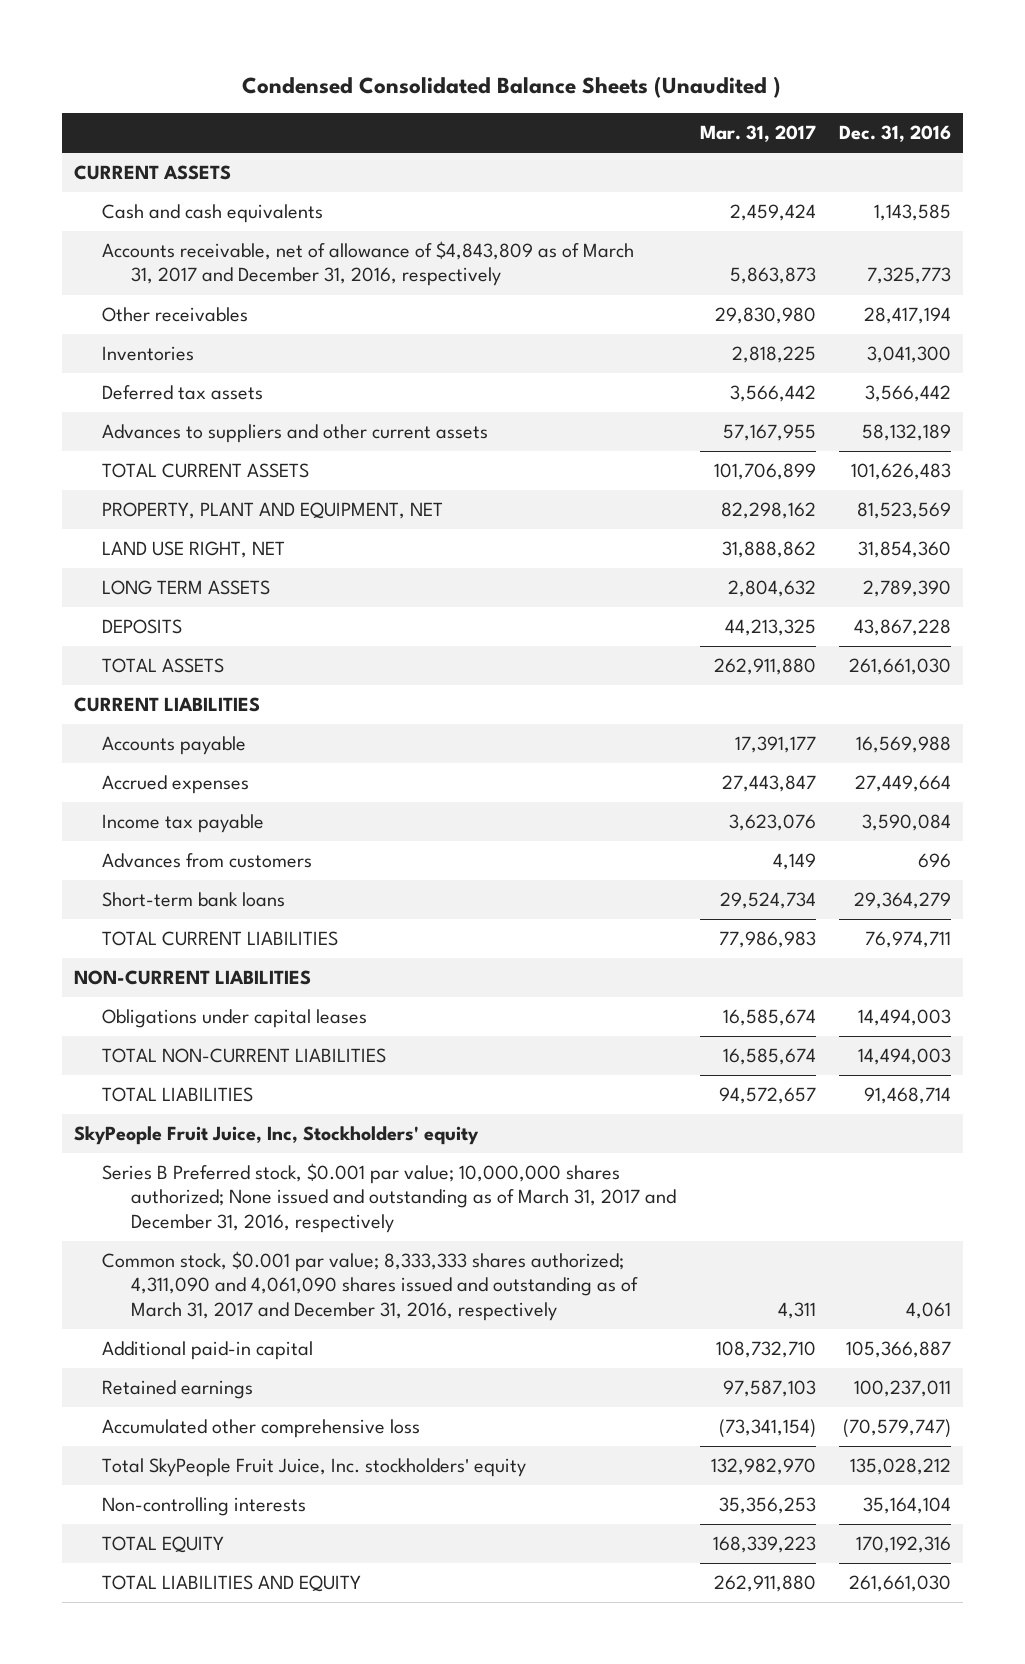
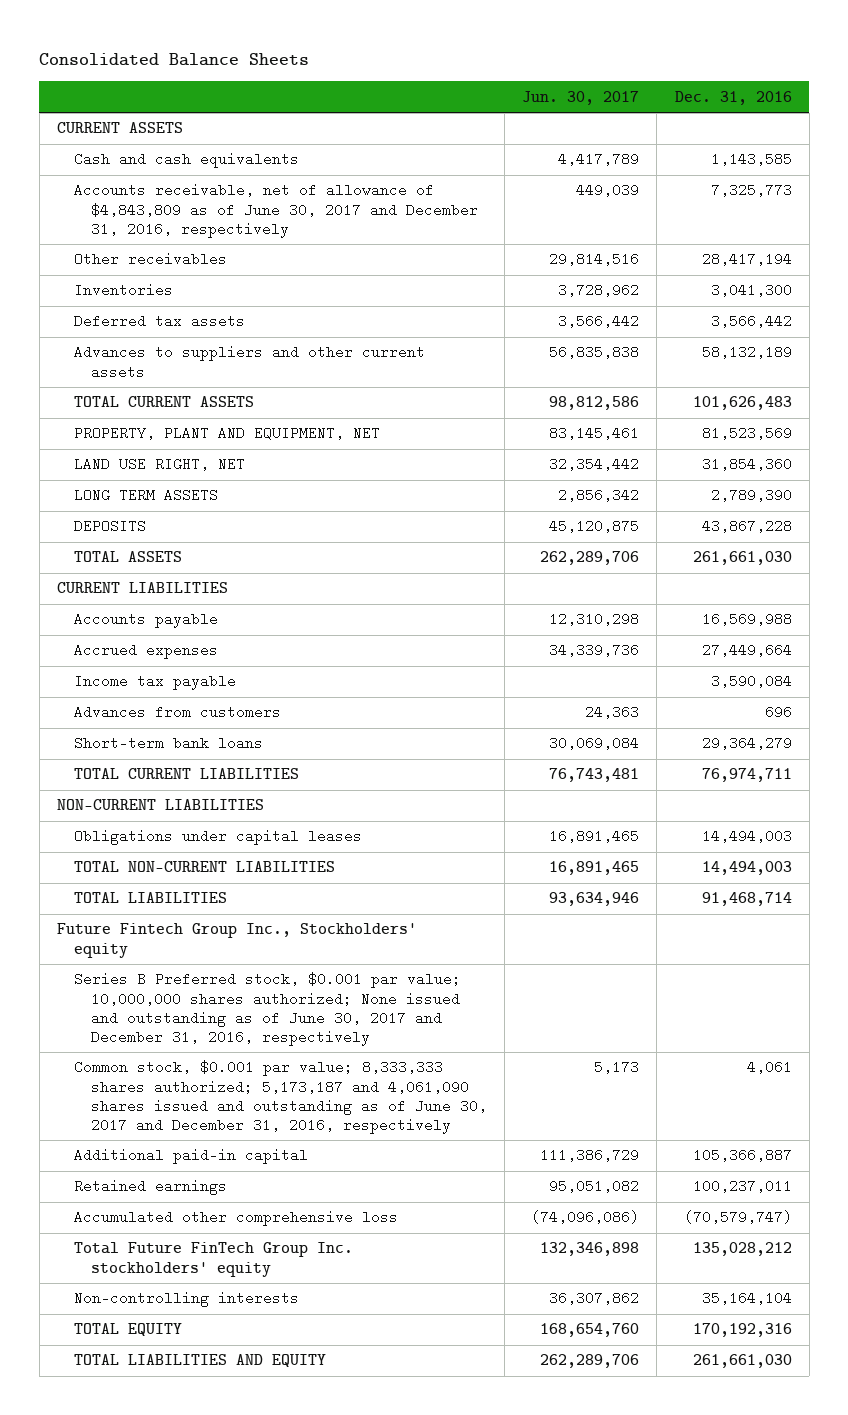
[242,75,782,98] Condensed Consolidated Balance Sheets (Unaudited ) -> [39,52,310,66] Consolidated Balance Sheets
[699,125,816,143] Mar. 31, 2017 -> none
none -> [522,90,640,105] Jun. 30, 2017
[102,241,635,287] Accounts receivable, net of allowance of $4,843,809 as of March 31, 2017 and December 31, 2016, respectively -> [74,183,479,238] Accounts receivable, net of allowance of $4,843,809 as of June 30, 2017 and December 31, 2016, respectively
[73,1126,479,1146] SkyPeople Fruit Juice, Inc, Stockholders' equity -> [56,923,417,958] Future Fintech Group Inc., Stockholders' equity
[102,1163,677,1233] Series B Preferred stock, $0.001 par value; 10,000,000 shares authorized; None issued and outstanding as of March 31, 2017 and December 31, 2016, respectively -> [74,972,462,1046] Series B Preferred stock, $0.001 par value; 10,000,000 shares authorized; None issued and outstanding as of June 30, 2017 and December 31, 2016, respectively
[102,1251,639,1321] Common stock, $0.001 par value; 8,333,333 shares authorized; 4,311,090 and 4,061,090 shares issued and outstanding as of March 31, 2017 and December 31, 2016, respectively -> [74,1060,488,1134] Common stock, $0.001 par value; 8,333,333 shares authorized; 5,173,187 and 4,061,090 shares issued and outstanding as of June 30, 2017 and December 31, 2016, respectively
[102,1458,527,1478] Total SkyPeople Fruit Juice, Inc. stockholders' equity -> [74,1242,354,1277] Total Future FinTech Group Inc. stockholders' equity

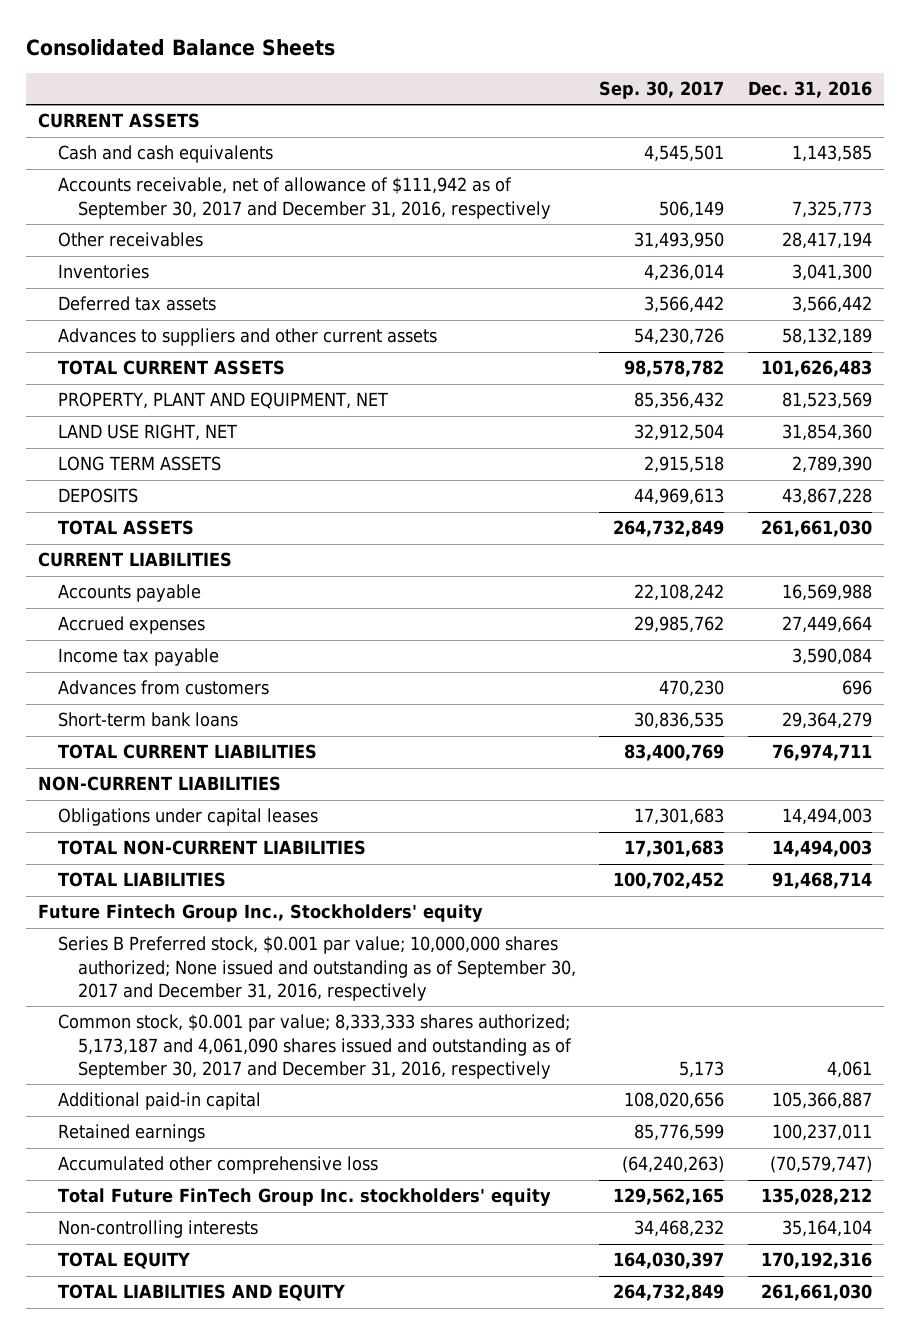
[522,90,640,105] Jun. 30, 2017 -> none
none -> [599,81,725,100] Sep. 30, 2017
[74,183,479,238] Accounts receivable, net of allowance of $4,843,809 as of June 30, 2017 and December 31, 2016, respectively -> [57,177,551,219] Accounts receivable, net of allowance of $111,942 as of September 30, 2017 and December 31, 2016, respectively
[74,972,462,1046] Series B Preferred stock, $0.001 par value; 10,000,000 shares authorized; None issued and outstanding as of June 30, 2017 and December 31, 2016, respectively -> [57,936,576,1002] Series B Preferred stock, $0.001 par value; 10,000,000 shares authorized; None issued and outstanding as of September 30, 2017 and December 31, 2016, respectively
[74,1060,488,1134] Common stock, $0.001 par value; 8,333,333 shares authorized; 5,173,187 and 4,061,090 shares issued and outstanding as of June 30, 2017 and December 31, 2016, respectively -> [57,1014,572,1080] Common stock, $0.001 par value; 8,333,333 shares authorized; 5,173,187 and 4,061,090 shares issued and outstanding as of September 30, 2017 and December 31, 2016, respectively

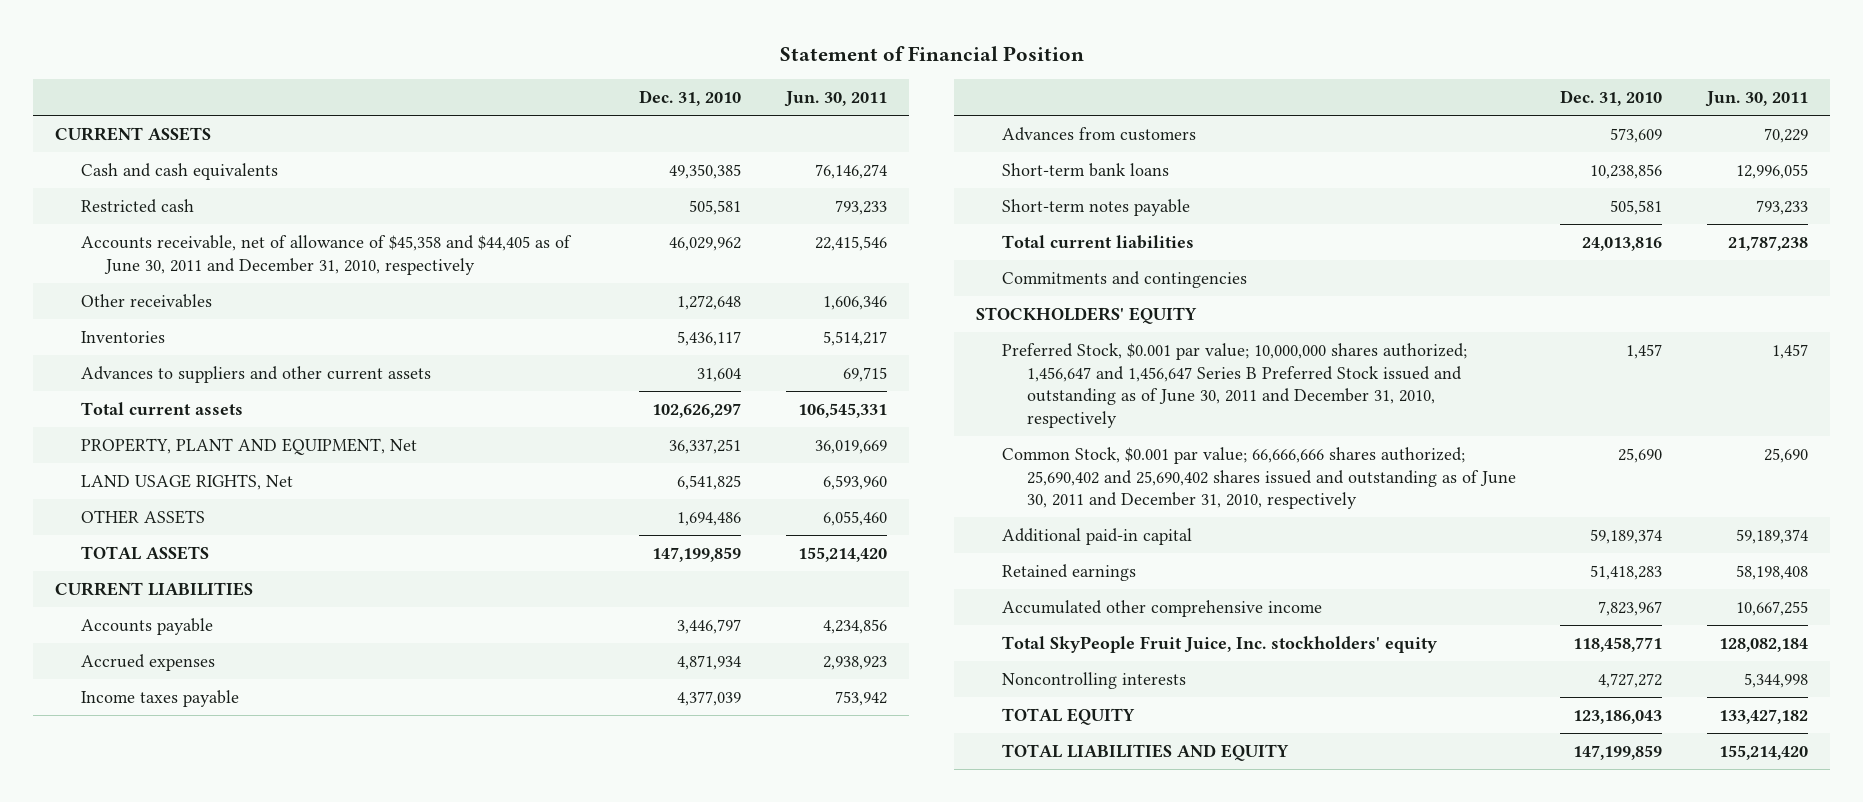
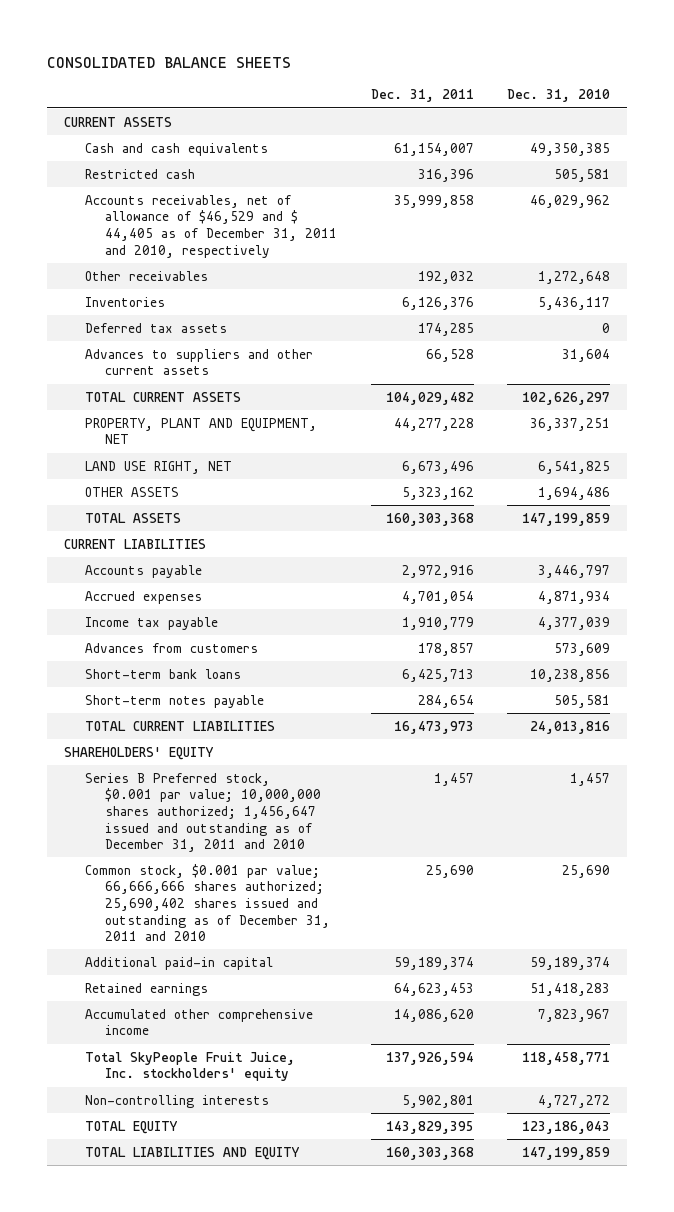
[779,46,1084,62] Statement of Financial Position -> [47,57,292,69] CONSOLIDATED BALANCE SHEETS
[783,91,887,108] Jun. 30, 2011 -> none
none -> [370,89,474,103] Dec. 31, 2011
[80,234,572,275] Accounts receivable, net of allowance of $45,358 and $44,405 as of June 30, 2011 and December 31, 2010, respectively -> [84,194,338,258] Accounts receivables, net of allowance of $46,529 and $ 44,405 as of December 31, 2011 and 2010, respectively
none -> [84,322,227,333] Deferred tax assets
[80,401,243,415] Total current assets -> [84,391,241,402] TOTAL CURRENT ASSETS
[80,437,417,455] PROPERTY, PLANT AND EQUIPMENT, Net -> [84,417,317,445] PROPERTY, PLANT AND EQUIPMENT, NET
[80,473,293,490] LAND USAGE RIGHTS, Net -> [84,460,232,474] LAND USE RIGHT, NET
[80,689,239,707] Income taxes payable -> [84,616,218,630] Income tax payable
[1001,270,1247,288] Commitments and contingencies -> none
[1001,234,1194,249] Total current liabilities -> [84,720,275,731] TOTAL CURRENT LIABILITIES
[976,306,1198,324] STOCKHOLDERS' EQUITY -> [63,746,214,760] SHAREHOLDERS' EQUITY
[1001,342,1467,428] Preferred Stock, $0.001 par value; 10,000,000 shares authorized; 1,456,647 and 1,456,647 Series B Preferred Stock issued and outstanding as of June 30, 2011 and December 31, 2010, respectively -> [84,772,322,853] Series B Preferred stock, $0.001 par value; 10,000,000 shares authorized; 1,456,647 issued and outstanding as of December 31, 2011 and 2010
[1001,446,1517,510] Common Stock, $0.001 par value; 66,666,666 shares authorized; 25,690,402 and 25,690,402 shares issued and outstanding as of June 30, 2011 and December 31, 2010, respectively -> [84,863,331,942] Common stock, $0.001 par value; 66,666,666 shares authorized; 25,690,402 shares issued and outstanding as of December 31, 2011 and 2010
[1001,671,1186,689] Noncontrolling interests -> [84,1094,269,1108] Non-controlling interests

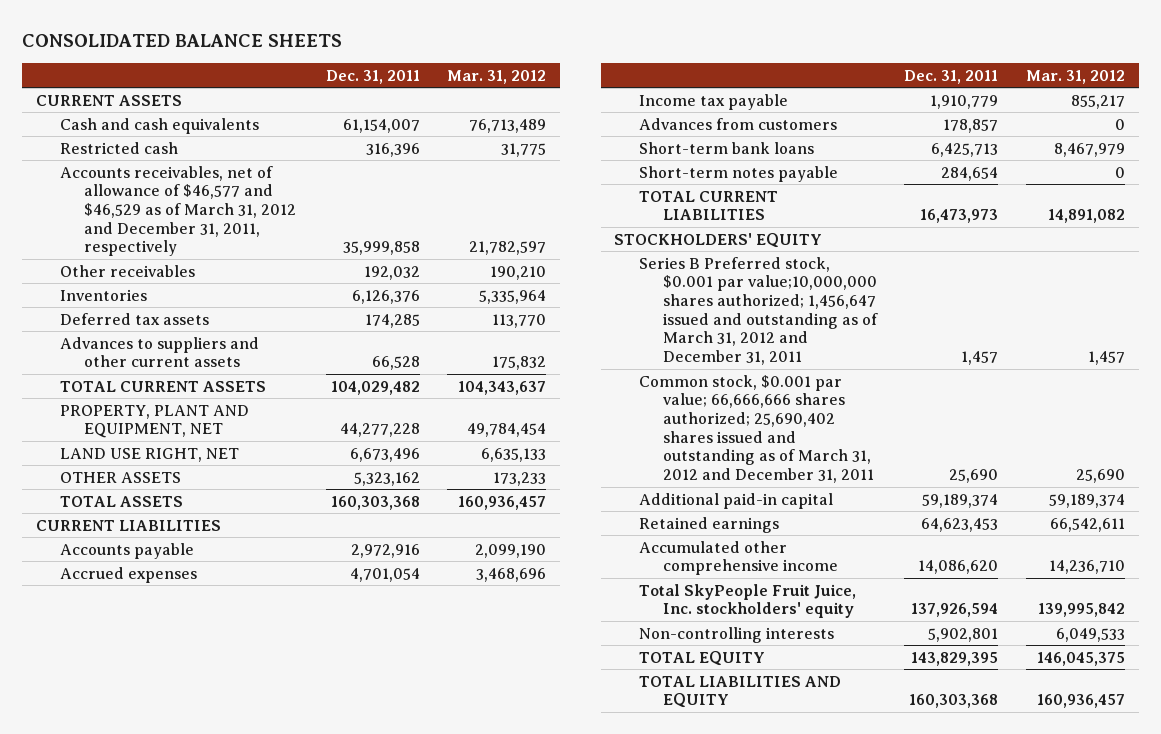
[507,89,611,103] Dec. 31, 2010 -> none
none -> [447,69,547,84] Mar. 31, 2012
[84,194,338,258] Accounts receivables, net of allowance of $46,529 and $ 44,405 as of December 31, 2011 and 2010, respectively -> [59,165,296,257] Accounts receivables, net of allowance of $46,577 and $46,529 as of March 31, 2012 and December 31, 2011, respectively
[63,746,214,760] SHAREHOLDERS' EQUITY -> [614,232,823,248] STOCKHOLDERS' EQUITY
[84,772,322,853] Series B Preferred stock, $0.001 par value; 10,000,000 shares authorized; 1,456,647 issued and outstanding as of December 31, 2011 and 2010 -> [638,256,878,366] Series B Preferred stock, $0.001 par value;10,000,000 shares authorized; 1,456,647 issued and outstanding as of March 31, 2012 and December 31, 2011
[84,863,331,942] Common stock, $0.001 par value; 66,666,666 shares authorized; 25,690,402 shares issued and outstanding as of December 31, 2011 and 2010 -> [638,374,874,484] Common stock, $0.001 par value; 66,666,666 shares authorized; 25,690,402 shares issued and outstanding as of March 31, 2012 and December 31, 2011

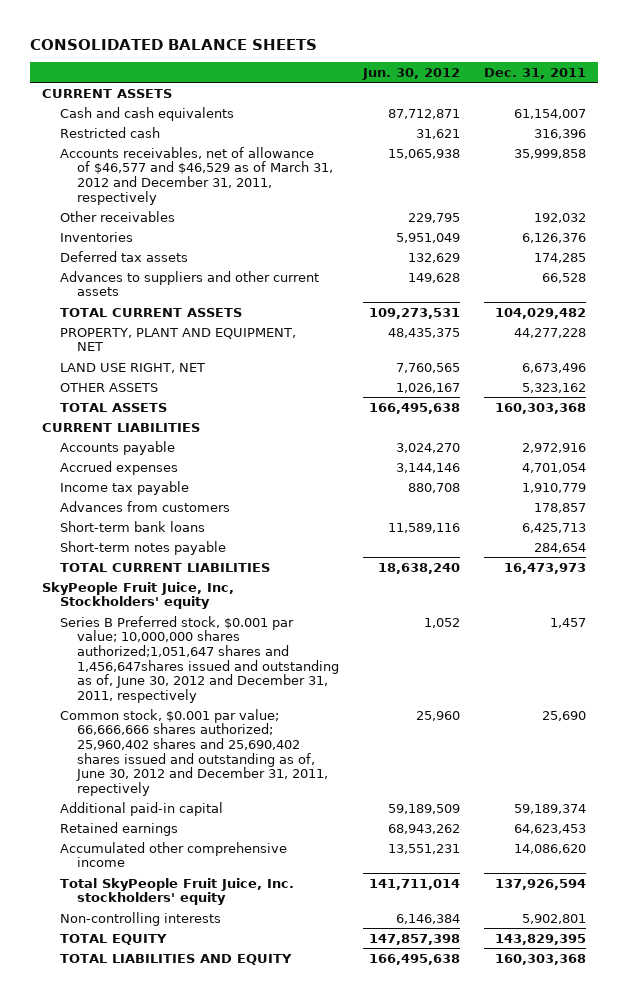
[447,69,547,84] Mar. 31, 2012 -> none
none -> [361,67,460,80] Jun. 30, 2012
[614,232,823,248] STOCKHOLDERS' EQUITY -> none
none -> [42,581,235,610] SkyPeople Fruit Juice, Inc, Stockholders' equity
[638,256,878,366] Series B Preferred stock, $0.001 par value;10,000,000 shares authorized; 1,456,647 issued and outstanding as of March 31, 2012 and December 31, 2011 -> [59,615,339,703] Series B Preferred stock, $0.001 par value; 10,000,000 shares authorized;1,051,647 shares and 1,456,647shares issued and outstanding as of, June 30, 2012 and December 31, 2011, respectively
[638,374,874,484] Common stock, $0.001 par value; 66,666,666 shares authorized; 25,690,402 shares issued and outstanding as of March 31, 2012 and December 31, 2011 -> [59,708,328,796] Common stock, $0.001 par value; 66,666,666 shares authorized; 25,960,402 shares and 25,690,402 shares issued and outstanding as of, June 30, 2012 and December 31, 2011, repectively

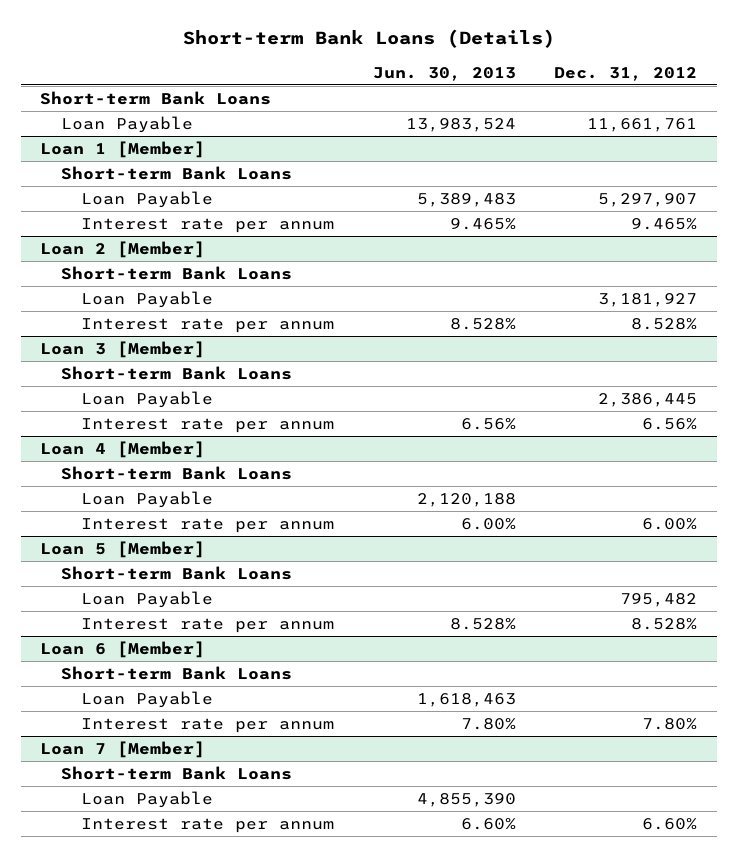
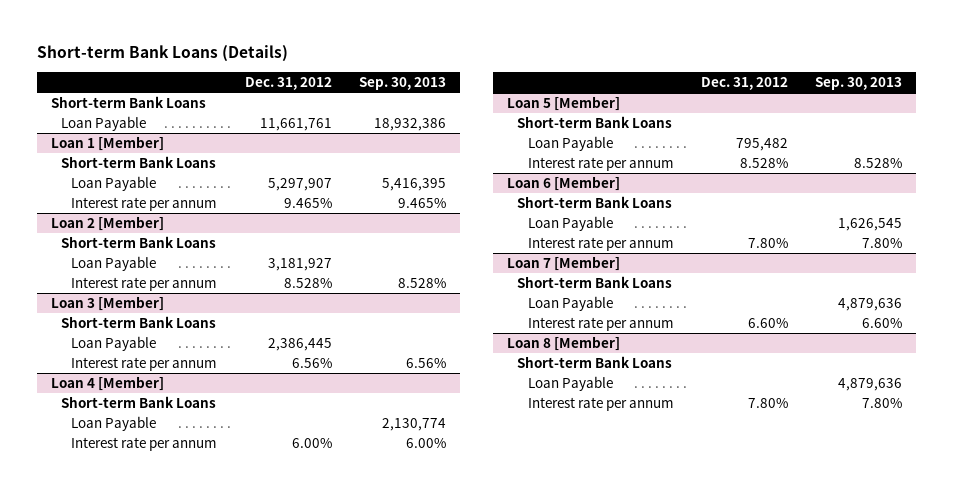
[372,66,516,81] Jun. 30, 2013 -> none
none -> [358,76,446,90] Sep. 30, 2013
none -> [507,336,621,352] Loan 8 [Member]
none -> [517,356,673,369] Short-term Bank Loans
none -> [527,376,613,392] Loan Payable
none -> [527,397,674,412] Interest rate per annum

